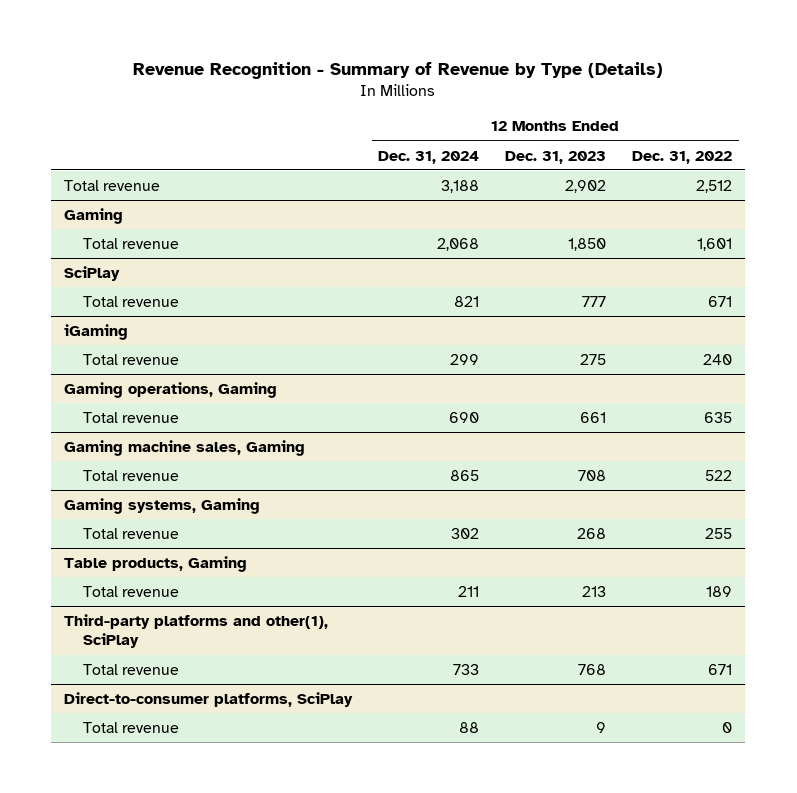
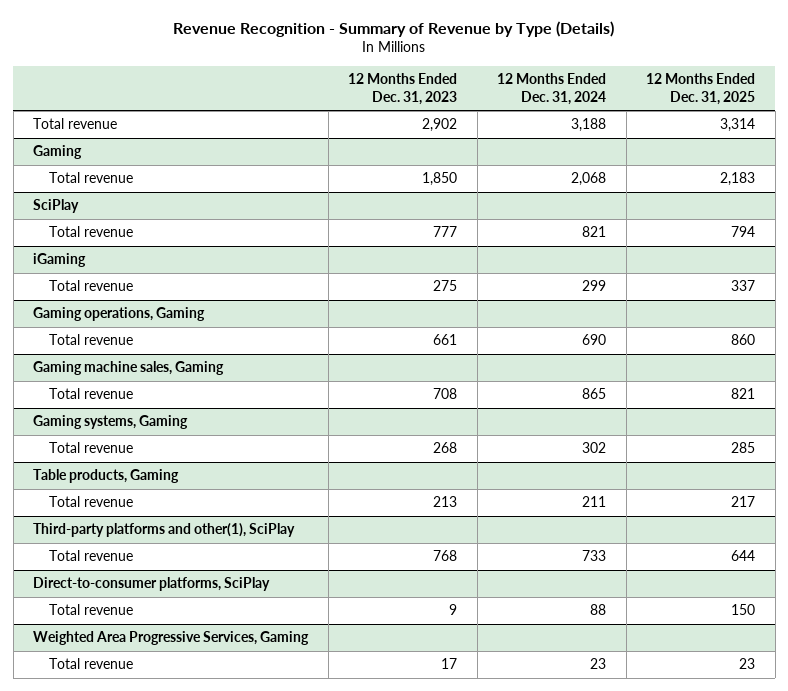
[632,150,733,164] Dec. 31, 2022 -> none
none -> [646,73,756,105] 12 Months Ended Dec. 31, 2025
none -> [33,631,310,646] Weighted Area Progressive Services, Gaming
none -> [49,658,134,670] Total revenue

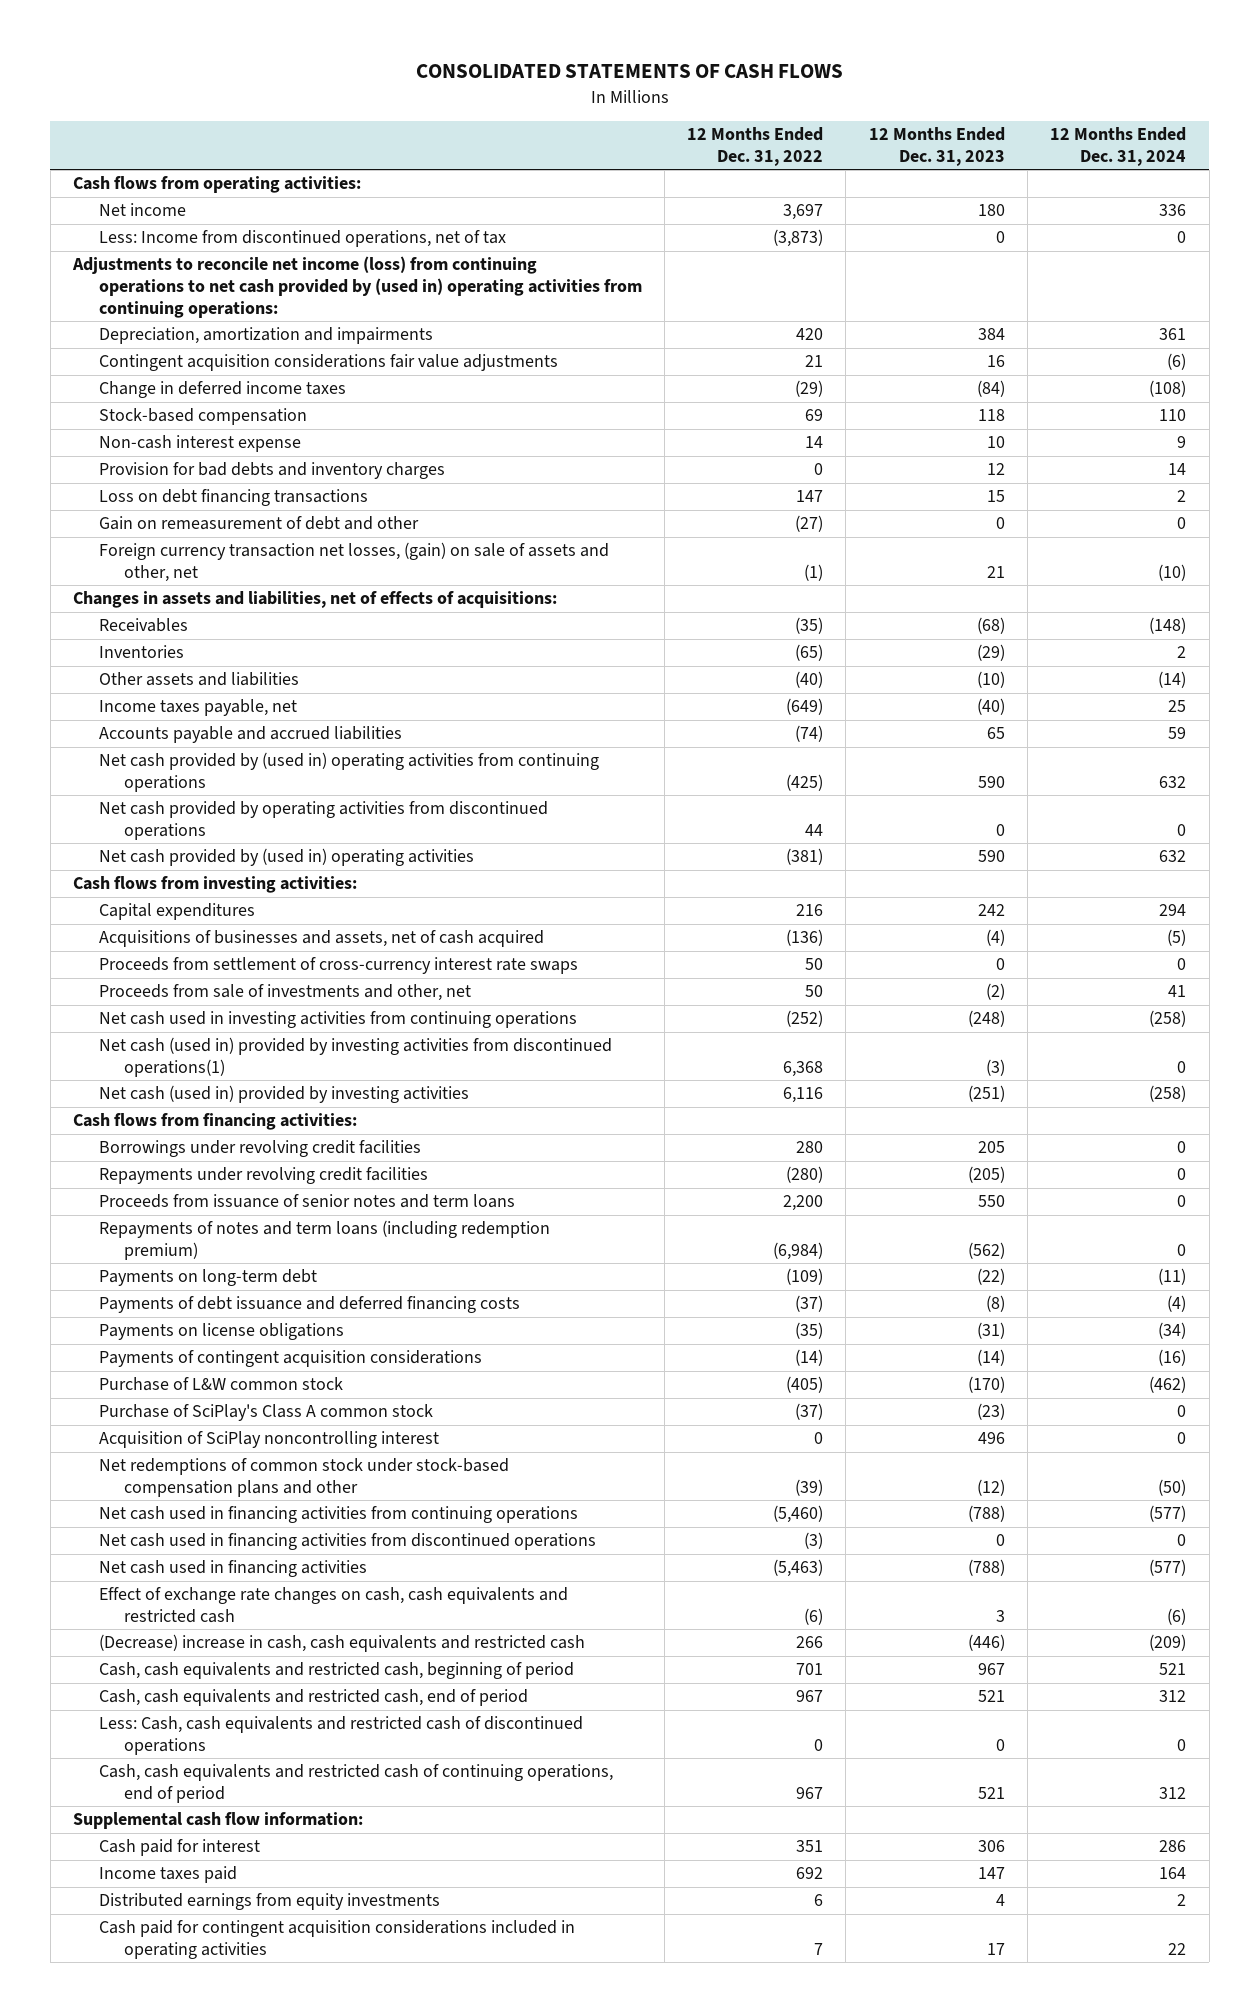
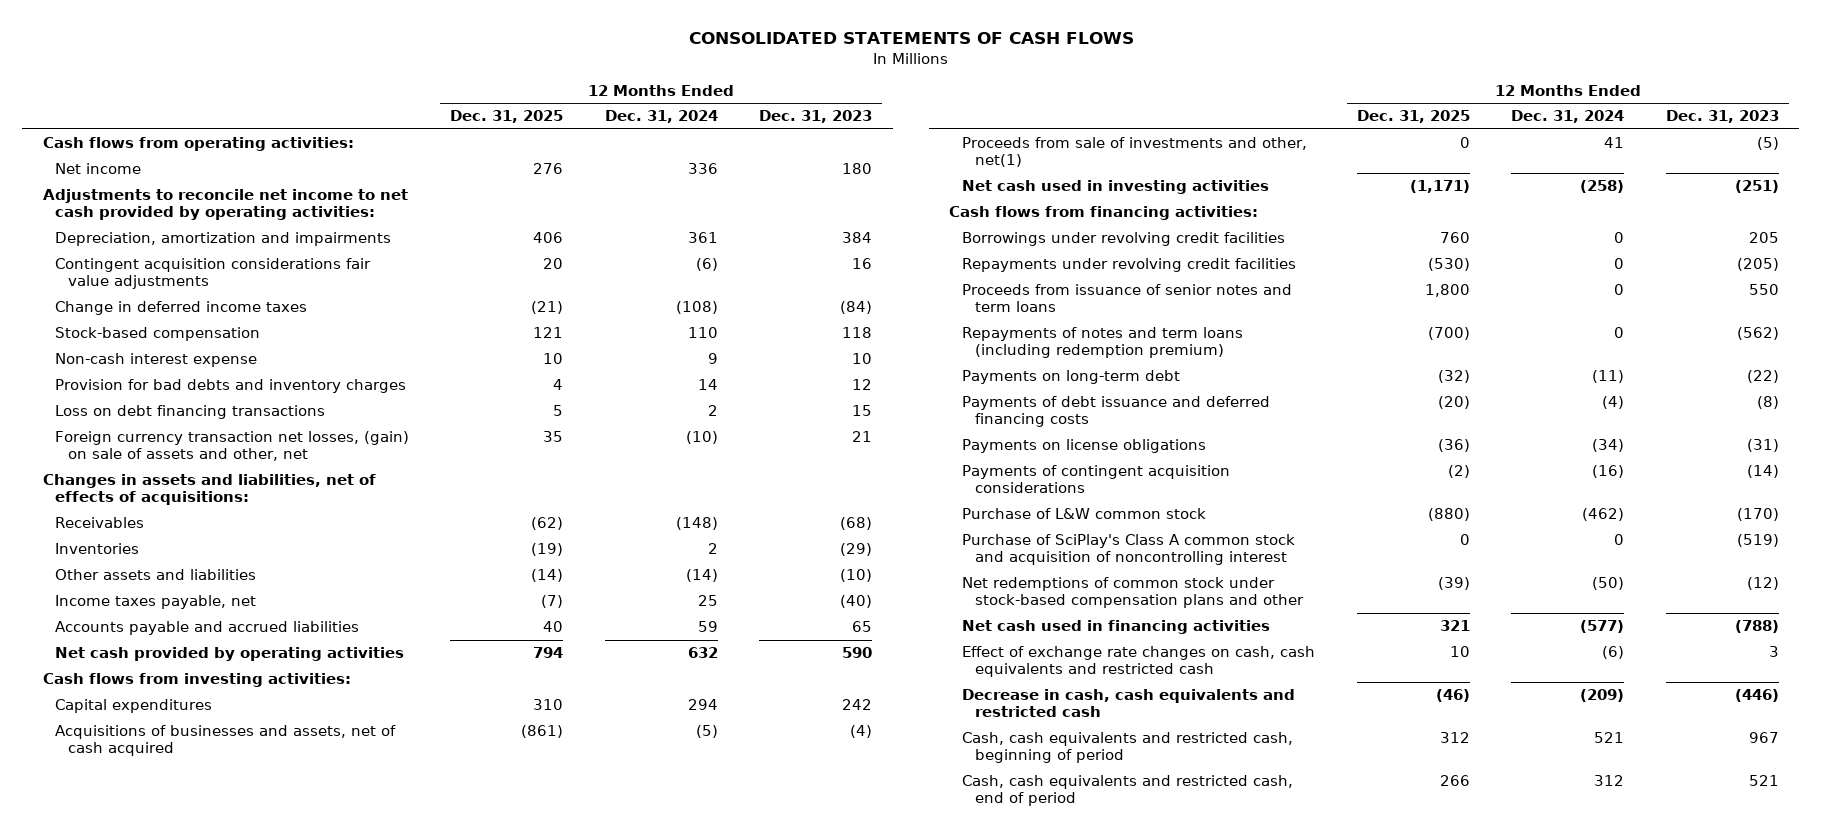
[687,127,824,166] 12 Months Ended Dec. 31, 2022 -> none
none -> [450,110,564,124] Dec. 31, 2025
[98,230,506,248] Less: Income from discontinued operations, net of tax -> none
[71,256,642,318] Adjustments to reconcile net income (loss) from continuing operations to net cash provided by (used in) operating activities from continuing operations: -> [42,189,408,220] Adjustments to reconcile net income to net cash provided by operating activities:
[98,516,419,531] Gain on remeasurement of debt and other -> none
[98,752,599,792] Net cash provided by (used in) operating activities from continuing operations -> none
[98,801,548,840] Net cash provided by operating activities from discontinued operations -> none
[98,848,474,867] Net cash provided by (used in) operating activities -> [55,647,405,662] Net cash provided by operating activities
[98,957,578,975] Proceeds from settlement of cross-currency interest rate swaps -> none
[98,1011,577,1029] Net cash used in investing activities from continuing operations -> none
[98,1037,612,1077] Net cash (used in) provided by investing activities from discontinued operations(1) -> none
[98,984,471,1002] Proceeds from sale of investments and other, net -> [961,137,1307,167] Proceeds from sale of investments and other, net(1)
[985,983,1005,1001] (2) -> [1756,137,1779,151] (5)
[98,1085,469,1104] Net cash (used in) provided by investing activities -> [961,180,1269,195] Net cash used in investing activities
[98,1431,439,1449] Acquisition of SciPlay noncontrolling interest -> none
[98,1404,433,1422] Purchase of SciPlay's Class A common stock -> [961,534,1295,565] Purchase of SciPlay's Class A common stock and acquisition of noncontrolling interest
[976,1403,1005,1421] (23) -> [1736,534,1779,548] (519)
[98,1506,578,1524] Net cash used in financing activities from continuing operations -> none
[98,1533,596,1551] Net cash used in financing activities from discontinued operations -> none
[98,1634,585,1653] (Decrease) increase in cash, cash equivalents and restricted cash -> [961,689,1295,717] Decrease in cash, cash equivalents and restricted cash
[98,1716,583,1755] Less: Cash, cash equivalents and restricted cash of discontinued operations -> none
[98,1764,613,1803] Cash, cash equivalents and restricted cash of continuing operations, end of period -> none
[72,1812,363,1830] Supplemental cash flow information: -> none
[98,1839,260,1857] Cash paid for interest -> none
[98,1866,237,1884] Income taxes paid -> none
[98,1893,440,1911] Distributed earnings from equity investments -> none
[98,1920,575,1959] Cash paid for contingent acquisition considerations included in operating activities -> none

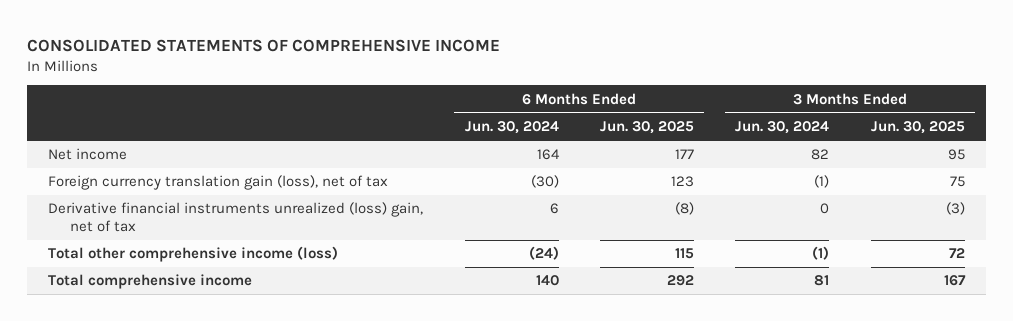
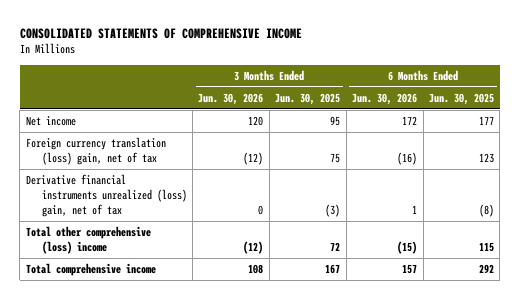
[464,121,559,135] Jun. 30, 2024 -> none
[735,121,830,135] Jun. 30, 2024 -> none
none -> [198,92,264,105] Jun. 30, 2026
none -> [352,92,418,105] Jun. 30, 2026
[48,175,389,191] Foreign currency translation gain (loss), net of tax -> [25,136,166,165] Foreign currency translation (loss) gain, net of tax
[48,246,339,263] Total other comprehensive income (loss) -> [25,225,151,254] Total other comprehensive (loss) income

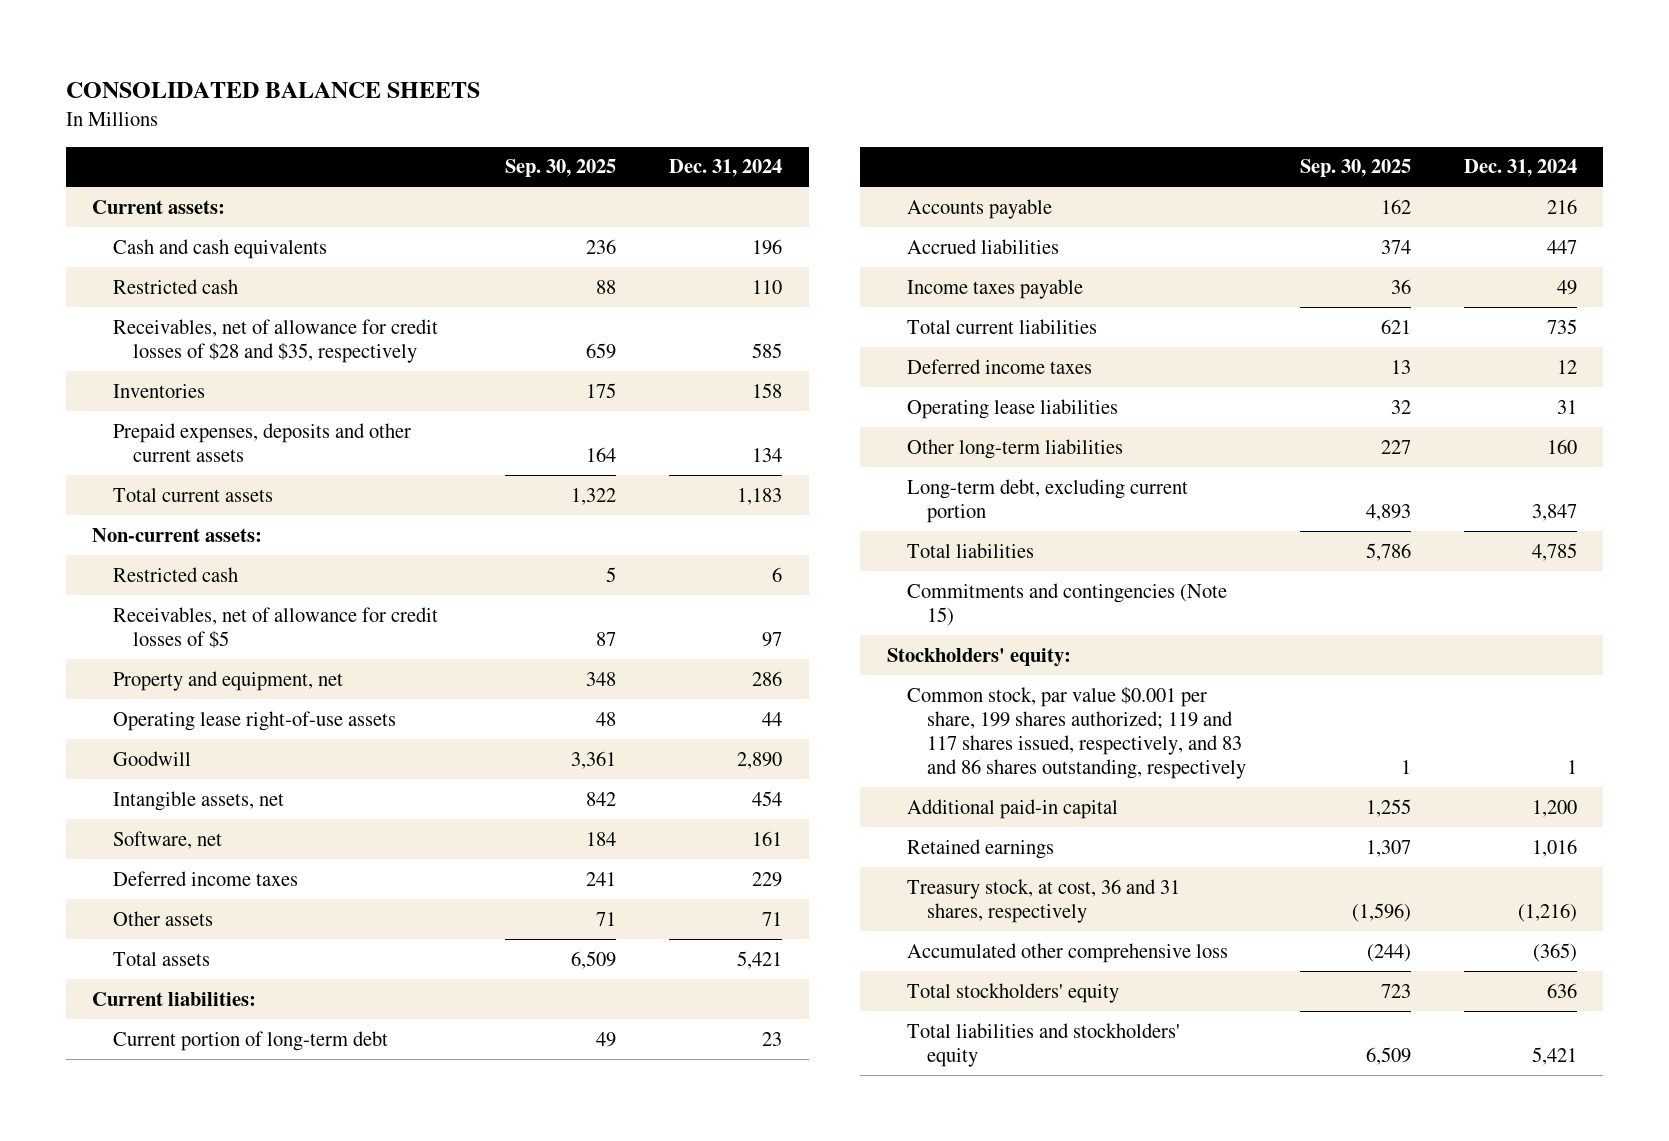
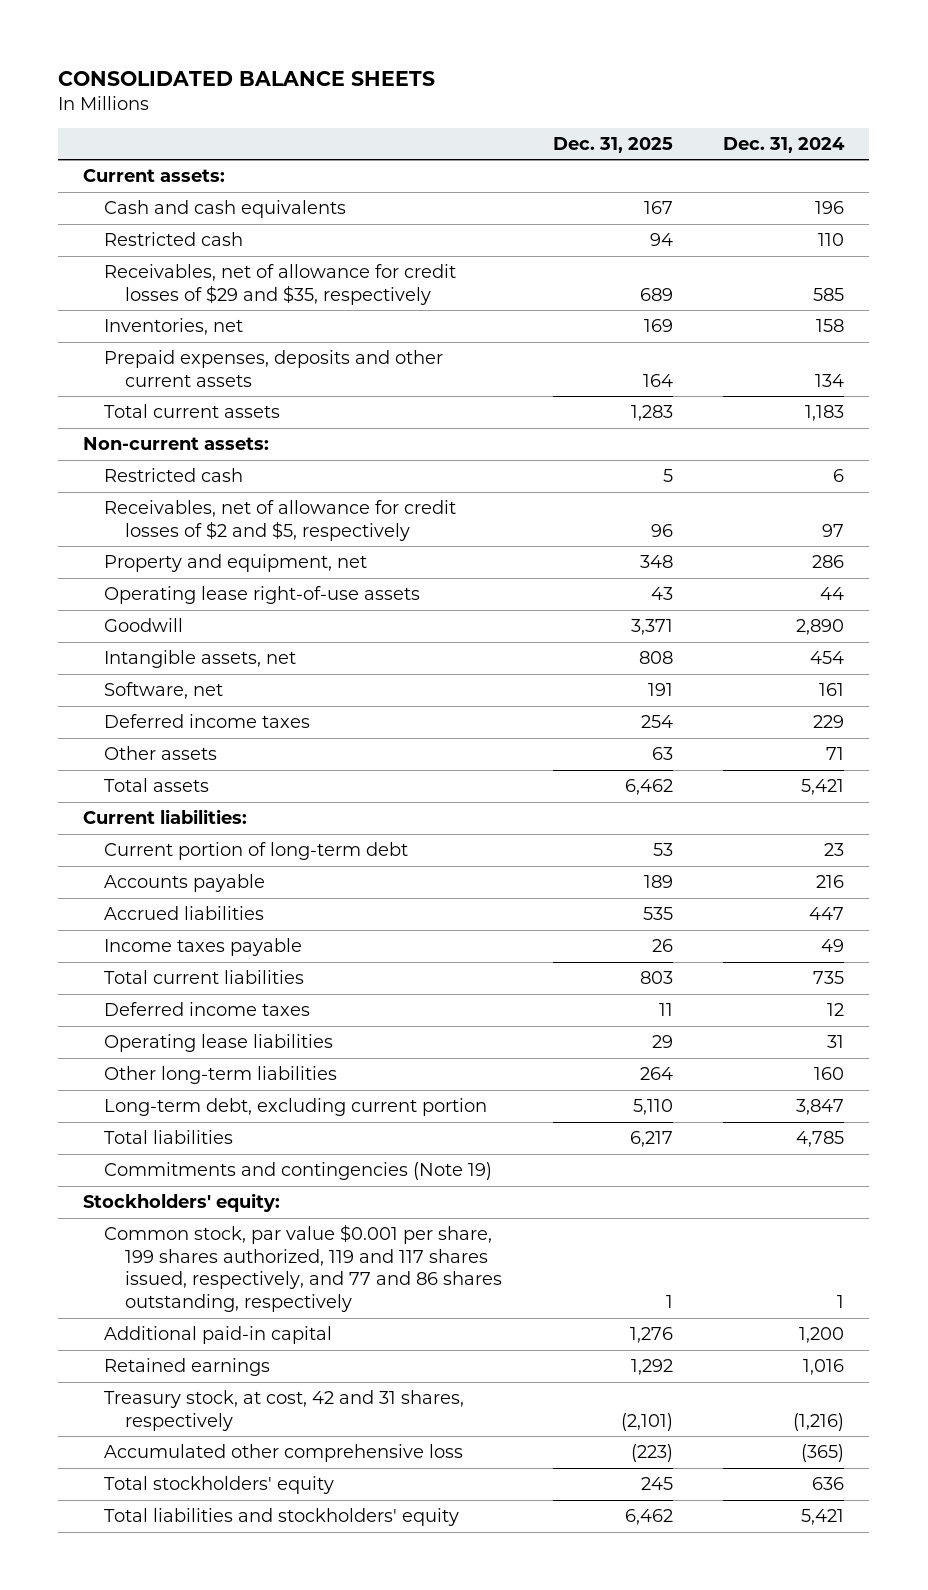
[504,159,616,178] Sep. 30, 2025 -> none
none -> [552,136,673,153] Dec. 31, 2025
[112,318,438,363] Receivables, net of allowance for credit losses of $28 and $35, respectively -> [104,264,457,305] Receivables, net of allowance for credit losses of $29 and $35, respectively
[112,383,205,398] Inventories -> [104,318,244,336] Inventories, net
[112,606,438,648] Receivables, net of allowance for credit losses of $5 -> [104,500,457,541] Receivables, net of allowance for credit losses of $2 and $5, respectively
[907,582,1228,626] Commitments and contingencies (Note 15) -> [104,1162,493,1181] Commitments and contingencies (Note 19)
[907,686,1247,780] Common stock, par value $0.001 per share, 199 shares authorized; 119 and 117 shares issued, respectively, and 83 and 86 shares outstanding, respectively -> [104,1224,502,1313] Common stock, par value $0.001 per share, 199 shares authorized, 119 and 117 shares issued, respectively, and 77 and 86 shares outstanding, respectively
[907,878,1181,923] Treasury stock, at cost, 36 and 31 shares, respectively -> [104,1390,465,1431] Treasury stock, at cost, 42 and 31 shares, respectively

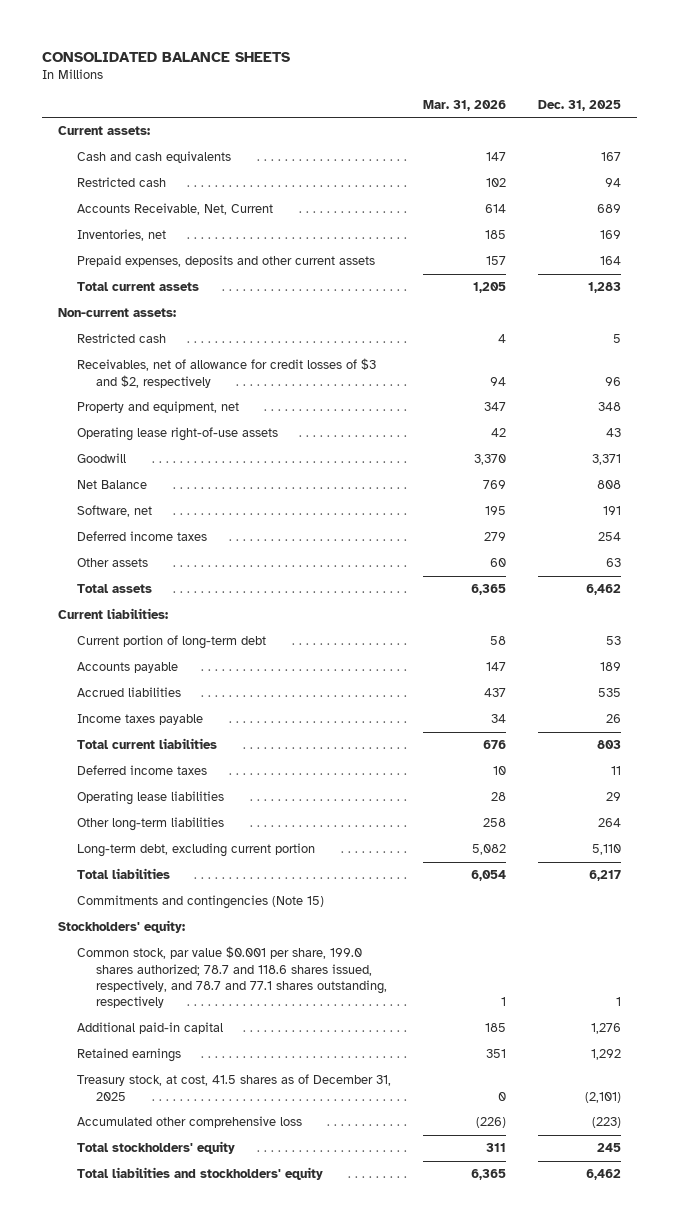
[723,136,846,153] Dec. 31, 2024 -> none
none -> [422,99,506,111] Mar. 31, 2026
[104,264,457,305] Receivables, net of allowance for credit losses of $29 and $35, respectively -> [76,203,273,216] Accounts Receivable, Net, Current
[104,500,457,541] Receivables, net of allowance for credit losses of $2 and $5, respectively -> [76,358,376,388] Receivables, net of allowance for credit losses of $3 and $2, respectively
[104,650,297,669] Intangible assets, net -> none
none -> [76,480,147,490] Net Balance
[104,1162,493,1181] Commitments and contingencies (Note 19) -> [76,895,324,910] Commitments and contingencies (Note 15)
[104,1224,502,1313] Common stock, par value $0.001 per share, 199 shares authorized, 119 and 117 shares issued, respectively, and 77 and 86 shares outstanding, respectively -> [76,946,387,1009] Common stock, par value $0.001 per share, 199.0 shares authorized; 78.7 and 118.6 shares issued, respectively, and 78.7 and 77.1 shares outstanding, respectively
[104,1390,465,1431] Treasury stock, at cost, 42 and 31 shares, respectively -> [76,1074,391,1101] Treasury stock, at cost, 41.5 shares as of December 31, 2025

